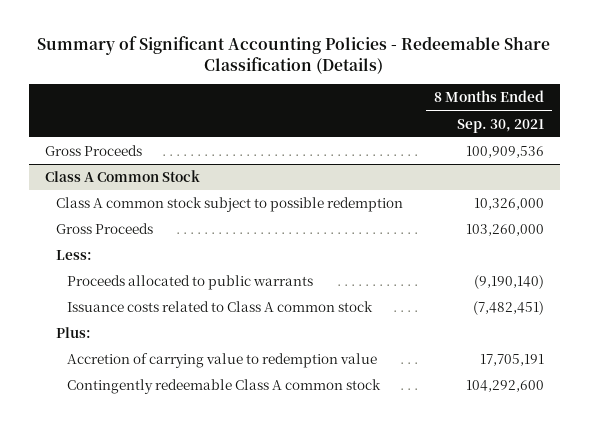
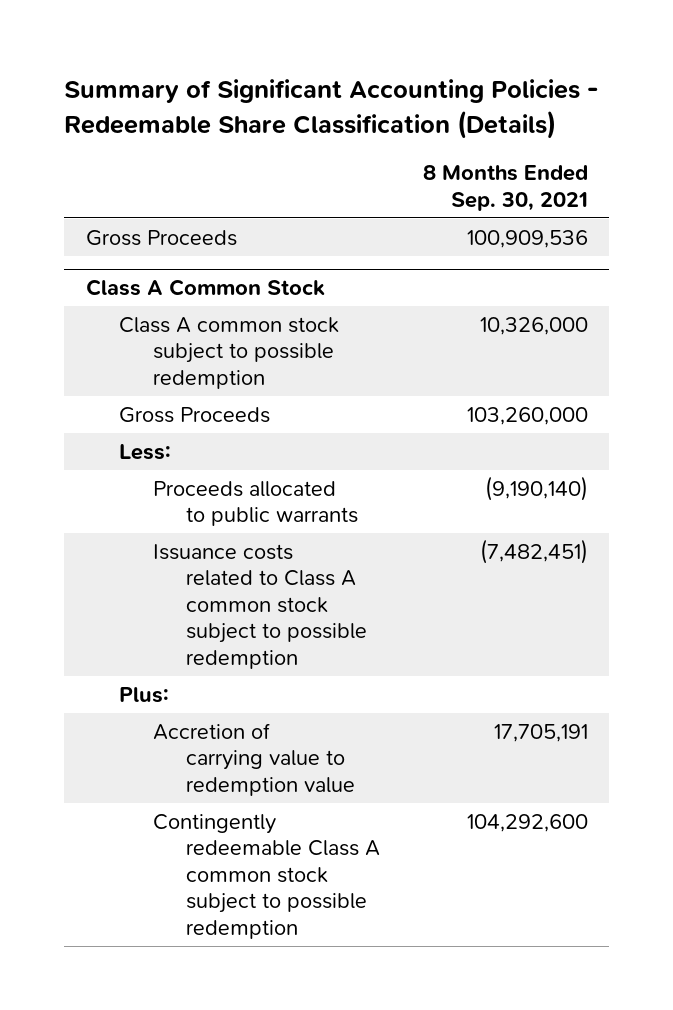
[66,301,373,313] Issuance costs related to Class A common stock -> [152,543,368,669] Issuance costs related to Class A common stock subject to possible redemption
[66,379,381,395] Contingently redeemable Class A common stock -> [152,813,381,939] Contingently redeemable Class A common stock subject to possible redemption

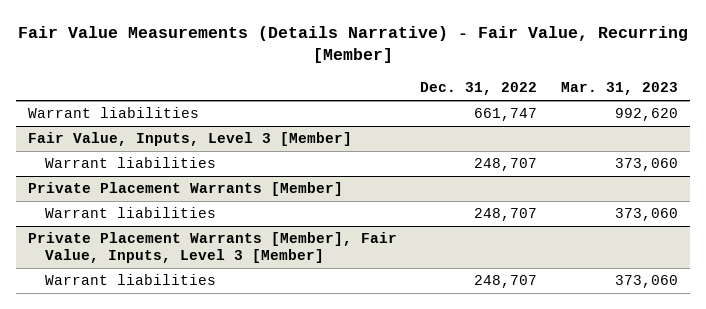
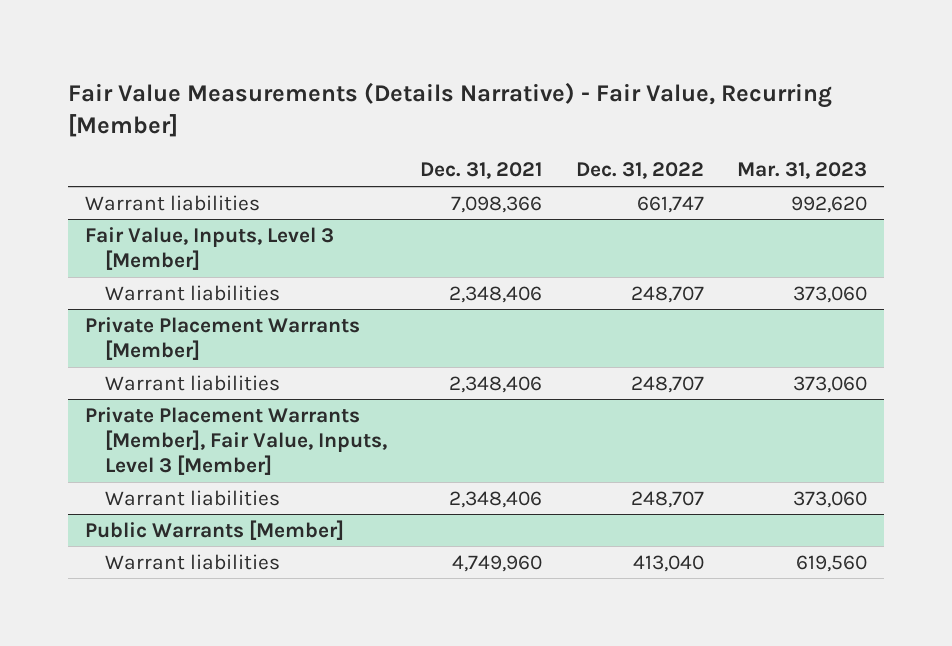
none -> [420,162,543,180] Dec. 31, 2021
none -> [85,519,345,540] Public Warrants [Member]
none -> [104,553,280,570] Warrant liabilities

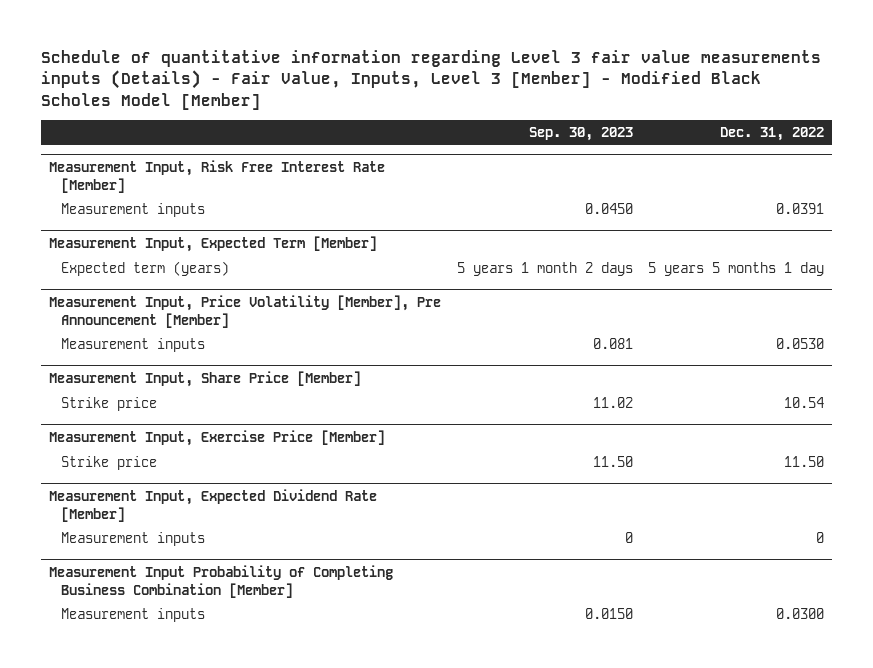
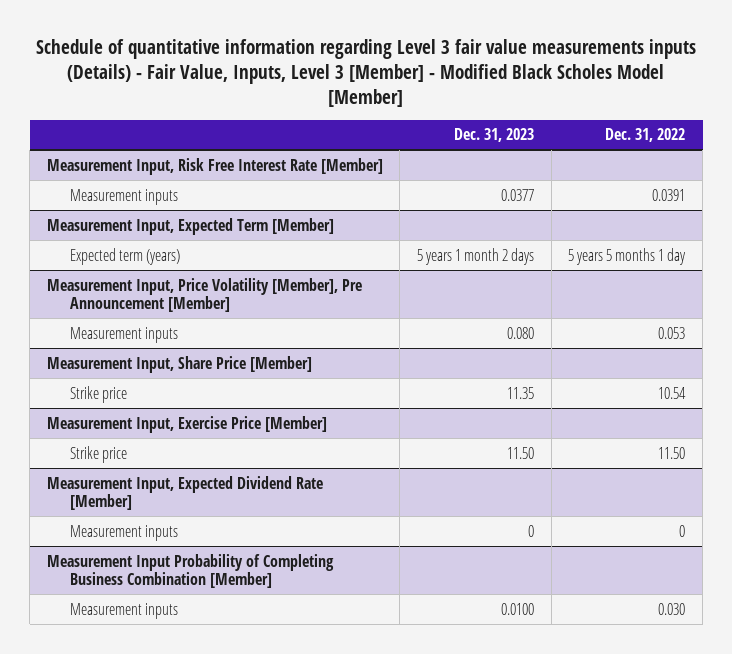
[528,127,633,142] Sep. 30, 2023 -> none
none -> [454,128,535,143] Dec. 31, 2023
[776,338,825,350] 0.0530 -> [658,326,686,339] 0.053
[776,608,825,620] 0.0300 -> [658,602,686,615] 0.030

